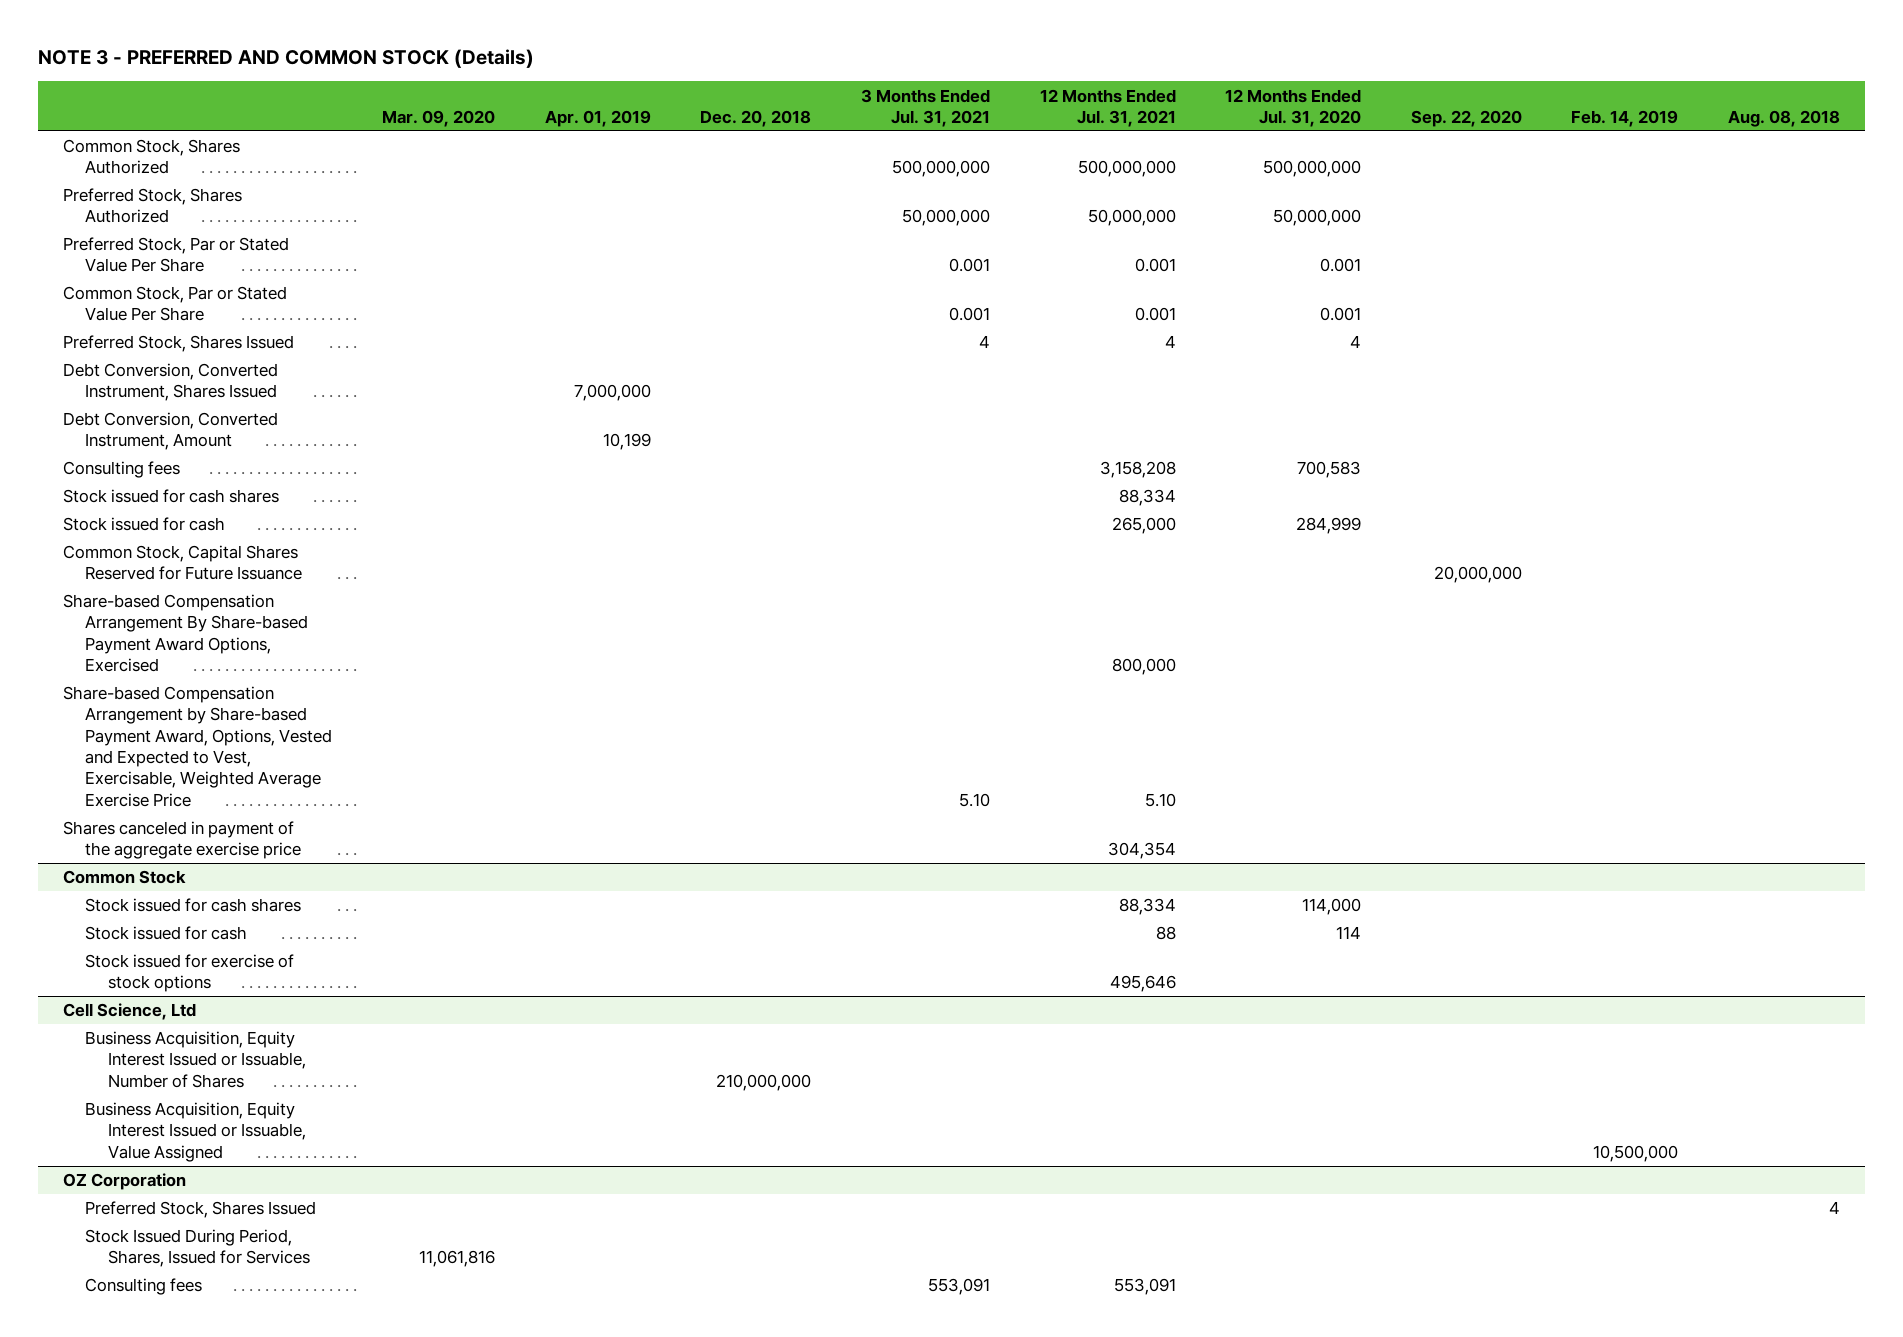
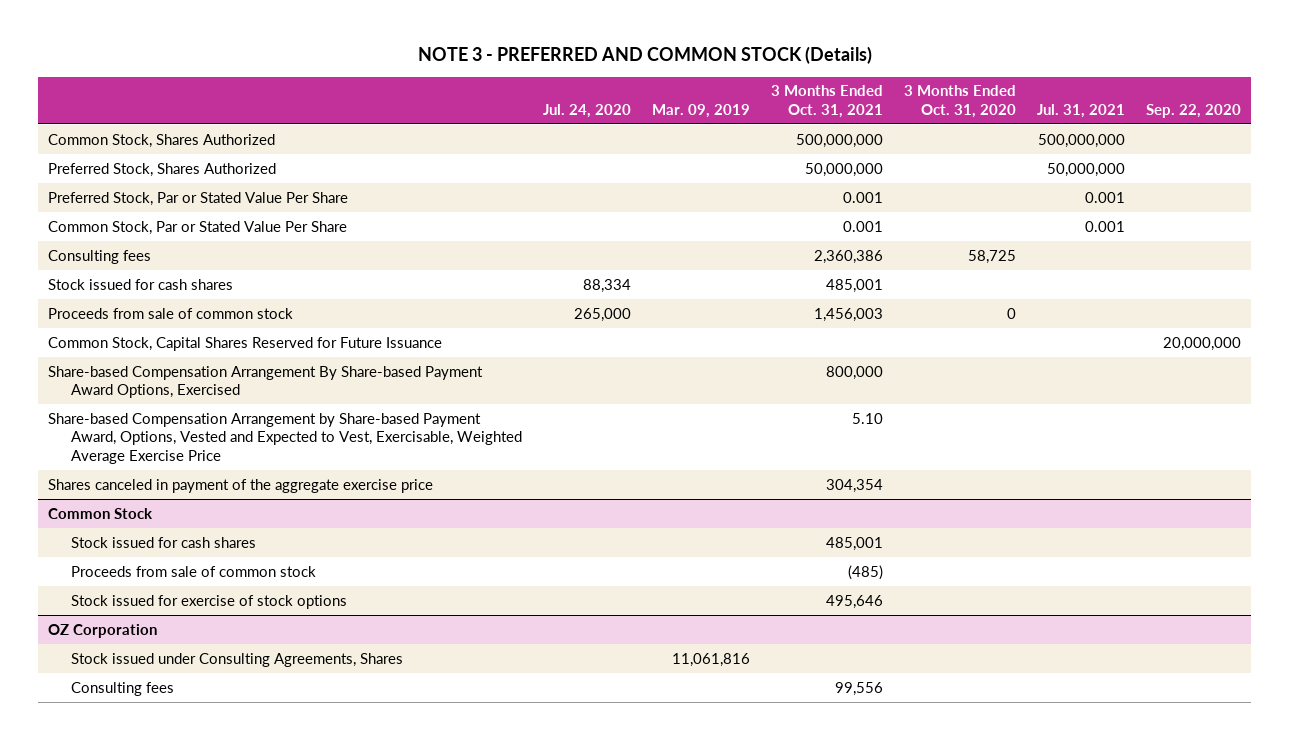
[381,109,495,127] Mar. 09, 2020 -> none
[544,109,651,127] Apr. 01, 2019 -> none
[700,109,812,127] Dec. 20, 2018 -> none
[860,88,990,127] 3 Months Ended Jul. 31, 2021 -> none
[1039,88,1176,127] 12 Months Ended Jul. 31, 2021 -> none
[1225,88,1362,127] 12 Months Ended Jul. 31, 2020 -> none
[1571,109,1679,127] Feb. 14, 2019 -> none
[1728,109,1841,127] Aug. 08, 2018 -> none
none -> [542,103,631,118] Jul. 24, 2020
none -> [651,103,750,118] Mar. 09, 2019
none -> [770,85,883,118] 3 Months Ended Oct. 31, 2021
none -> [903,85,1016,118] 3 Months Ended Oct. 31, 2020
none -> [1036,103,1125,118] Jul. 31, 2021
[62,335,294,353] Preferred Stock, Shares Issued -> none
[62,363,278,402] Debt Conversion, Converted Instrument, Shares Issued -> none
[62,412,278,451] Debt Conversion, Converted Instrument, Amount -> none
[62,517,225,532] Stock issued for cash -> [48,307,294,319] Proceeds from sale of common stock
[85,926,248,941] Stock issued for cash -> [70,565,316,577] Proceeds from sale of common stock
[62,1003,196,1021] Cell Science, Ltd -> none
[85,1031,306,1088] Business Acquisition, Equity Interest Issued or Issuable, Number of Shares -> none
[85,1102,306,1162] Business Acquisition, Equity Interest Issued or Issuable, Value Assigned -> none
[85,1201,317,1219] Preferred Stock, Shares Issued -> none
[85,1229,310,1268] Stock Issued During Period, Shares, Issued for Services -> [70,652,403,667] Stock issued under Consulting Agreements, Shares

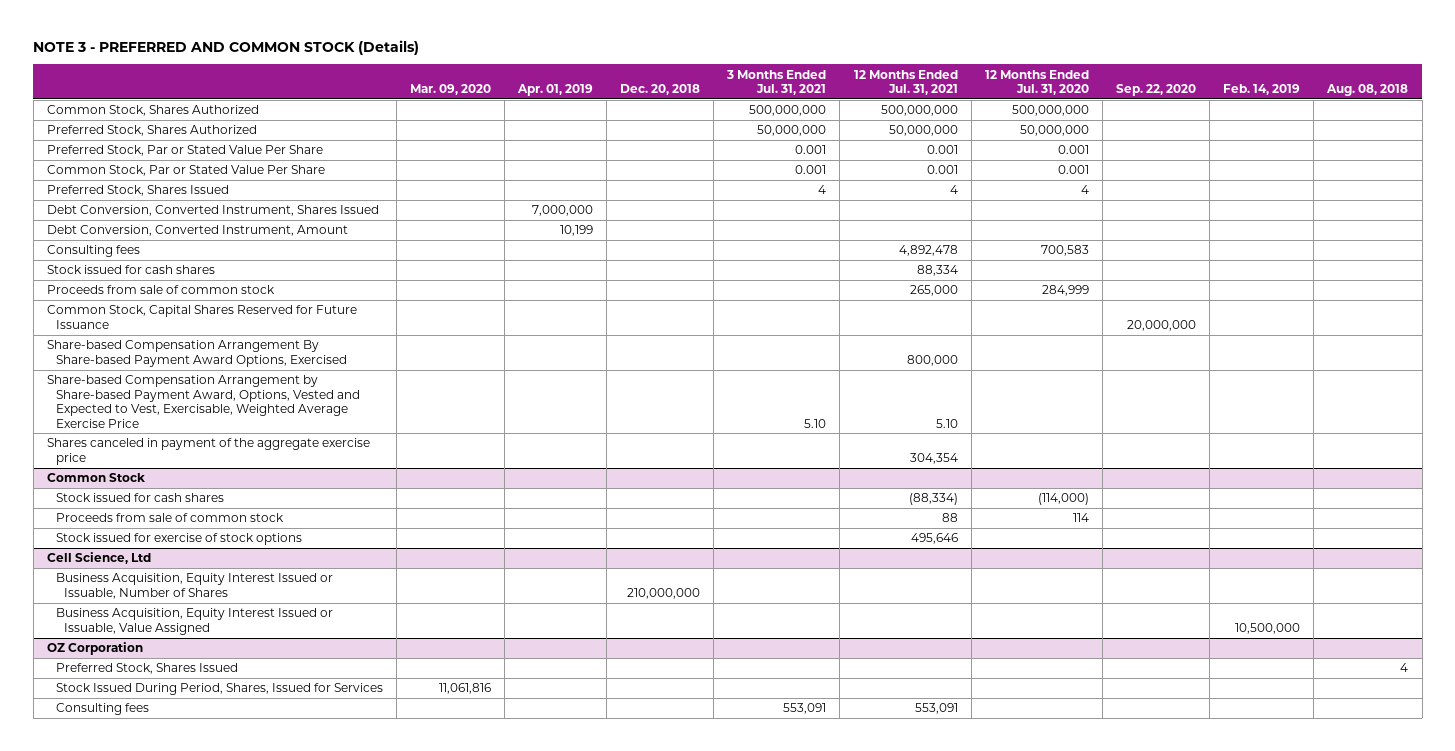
[542,103,631,118] Jul. 24, 2020 -> none
[651,103,750,118] Mar. 09, 2019 -> none
[770,85,883,118] 3 Months Ended Oct. 31, 2021 -> none
[903,85,1016,118] 3 Months Ended Oct. 31, 2020 -> none
[1036,103,1125,118] Jul. 31, 2021 -> none
none -> [409,83,491,95] Mar. 09, 2020
none -> [516,83,593,96] Apr. 01, 2019
none -> [620,83,701,95] Dec. 20, 2018
none -> [726,69,827,95] 3 Months Ended Jul. 31, 2021
none -> [853,69,958,95] 12 Months Ended Jul. 31, 2021
none -> [984,69,1089,95] 12 Months Ended Jul. 31, 2020
none -> [1223,83,1301,95] Feb. 14, 2019
none -> [1326,83,1409,96] Aug. 08, 2018
none -> [46,185,229,197] Preferred Stock, Shares Issued
none -> [46,205,379,217] Debt Conversion, Converted Instrument, Shares Issued
none -> [46,225,348,237] Debt Conversion, Converted Instrument, Amount
none -> [46,552,151,565] Cell Science, Ltd
none -> [55,573,333,599] Business Acquisition, Equity Interest Issued or Issuable, Number of Shares
none -> [55,608,333,635] Business Acquisition, Equity Interest Issued or Issuable, Value Assigned
none -> [55,663,238,675] Preferred Stock, Shares Issued
[70,652,403,667] Stock issued under Consulting Agreements, Shares -> [55,683,383,696] Stock Issued During Period, Shares, Issued for Services

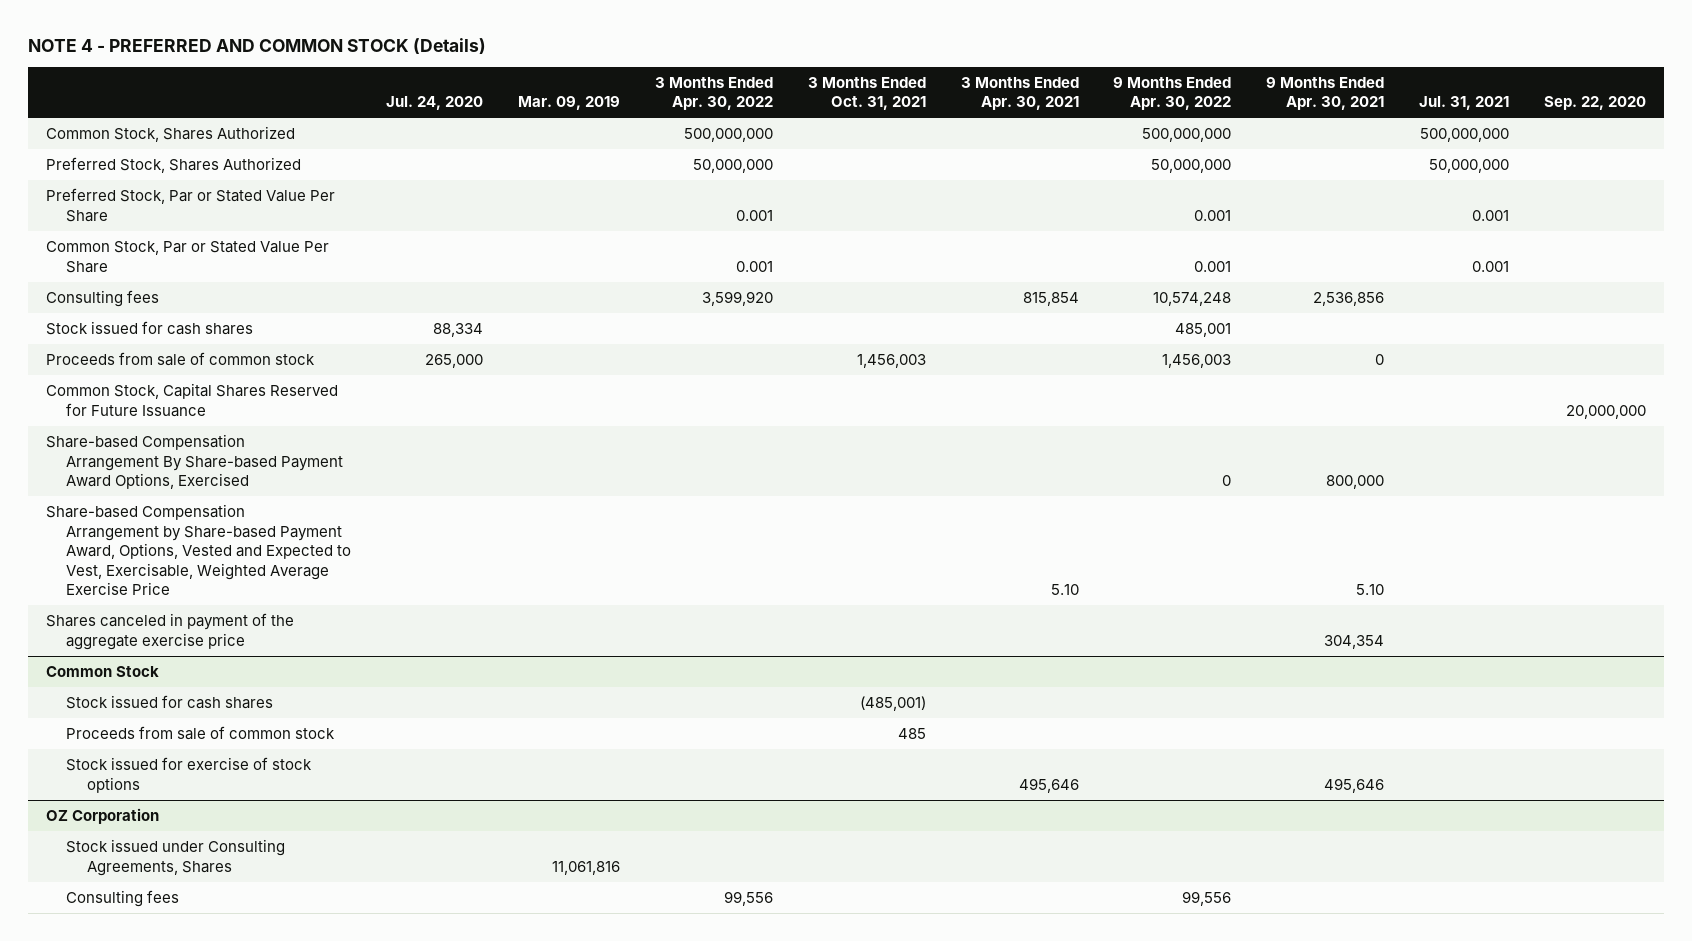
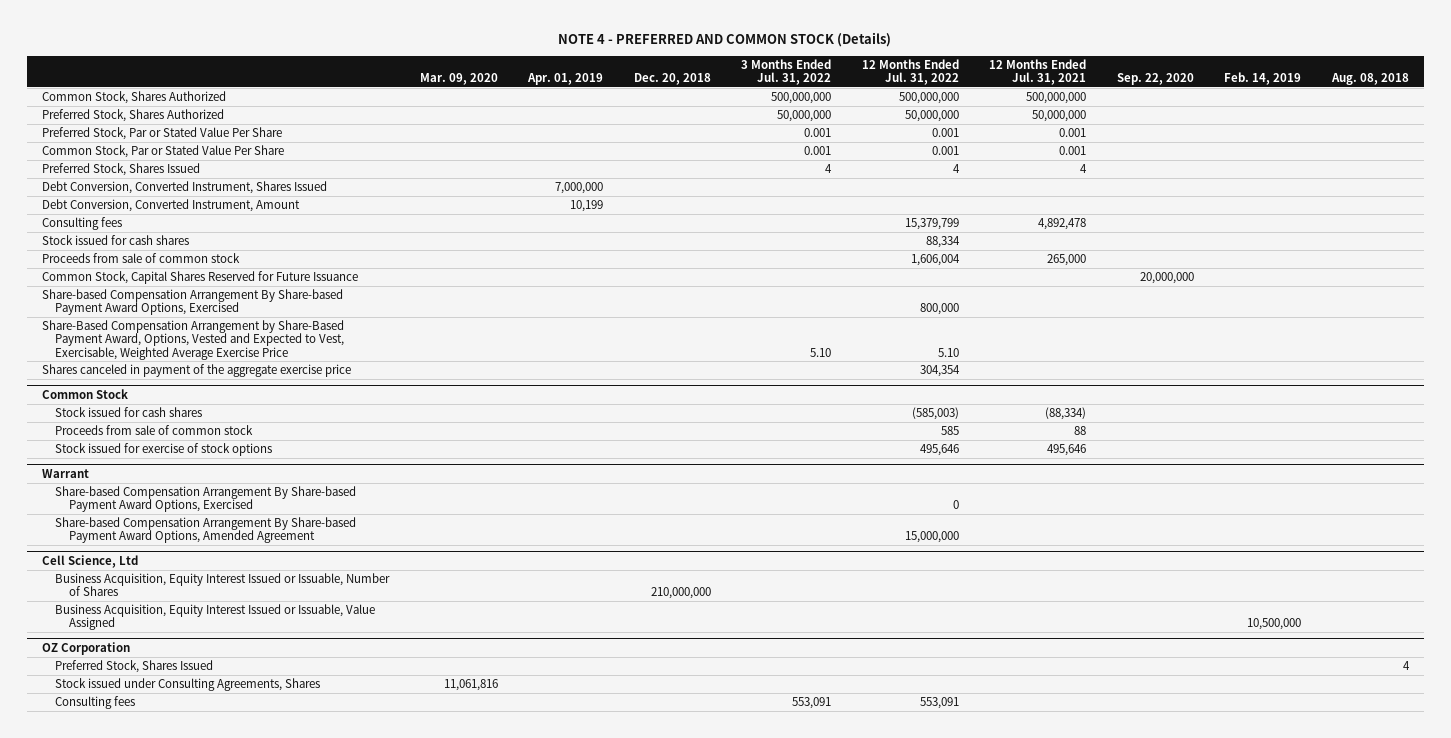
[386,96,484,111] Jul. 24, 2020 -> none
[517,96,620,111] Mar. 09, 2019 -> none
[654,76,773,111] 3 Months Ended Apr. 30, 2022 -> none
[807,76,926,111] 3 Months Ended Oct. 31, 2021 -> none
[960,76,1079,111] 3 Months Ended Apr. 30, 2021 -> none
[1113,76,1232,111] 9 Months Ended Apr. 30, 2022 -> none
[1266,76,1385,111] 9 Months Ended Apr. 30, 2021 -> none
[1419,96,1510,111] Jul. 31, 2021 -> none
none -> [419,72,498,85] Mar. 09, 2020
none -> [527,72,604,85] Apr. 01, 2019
none -> [633,72,711,85] Dec. 20, 2018
none -> [741,58,832,85] 3 Months Ended Jul. 31, 2022
none -> [861,58,959,85] 12 Months Ended Jul. 31, 2022
none -> [989,58,1087,85] 12 Months Ended Jul. 31, 2021
none -> [1224,71,1302,85] Feb. 14, 2019
none -> [1330,72,1409,85] Aug. 08, 2018
none -> [42,163,201,177] Preferred Stock, Shares Issued
none -> [42,181,328,195] Debt Conversion, Converted Instrument, Shares Issued
none -> [42,199,301,213] Debt Conversion, Converted Instrument, Amount
[45,504,352,596] Share-based Compensation Arrangement by Share-based Payment Award, Options, Vested and Expected to Vest, Exercisable, Weighted Average Exercise Price -> [42,320,345,360] Share-Based Compensation Arrangement by Share-Based Payment Award, Options, Vested and Expected to Vest, Exercisable, Weighted Average Exercise Price
none -> [42,468,90,478] Warrant
none -> [55,486,357,513] Share-based Compensation Arrangement By Share-based Payment Award Options, Exercised
none -> [55,517,357,544] Share-based Compensation Arrangement By Share-based Payment Award Options, Amended Agreement
none -> [42,554,139,568] Cell Science, Ltd
none -> [55,573,391,597] Business Acquisition, Equity Interest Issued or Issuable, Number of Shares
none -> [55,604,376,631] Business Acquisition, Equity Interest Issued or Issuable, Value Assigned
none -> [55,660,214,674] Preferred Stock, Shares Issued

